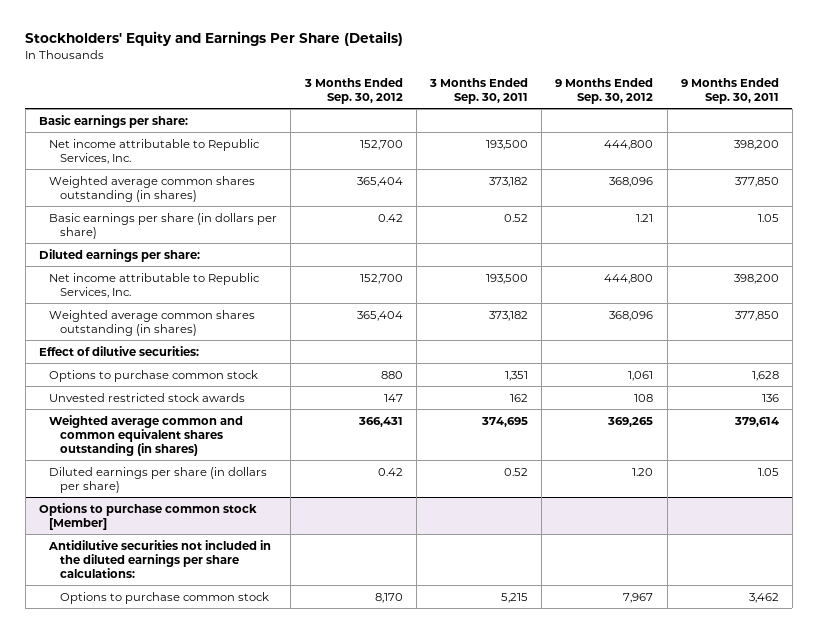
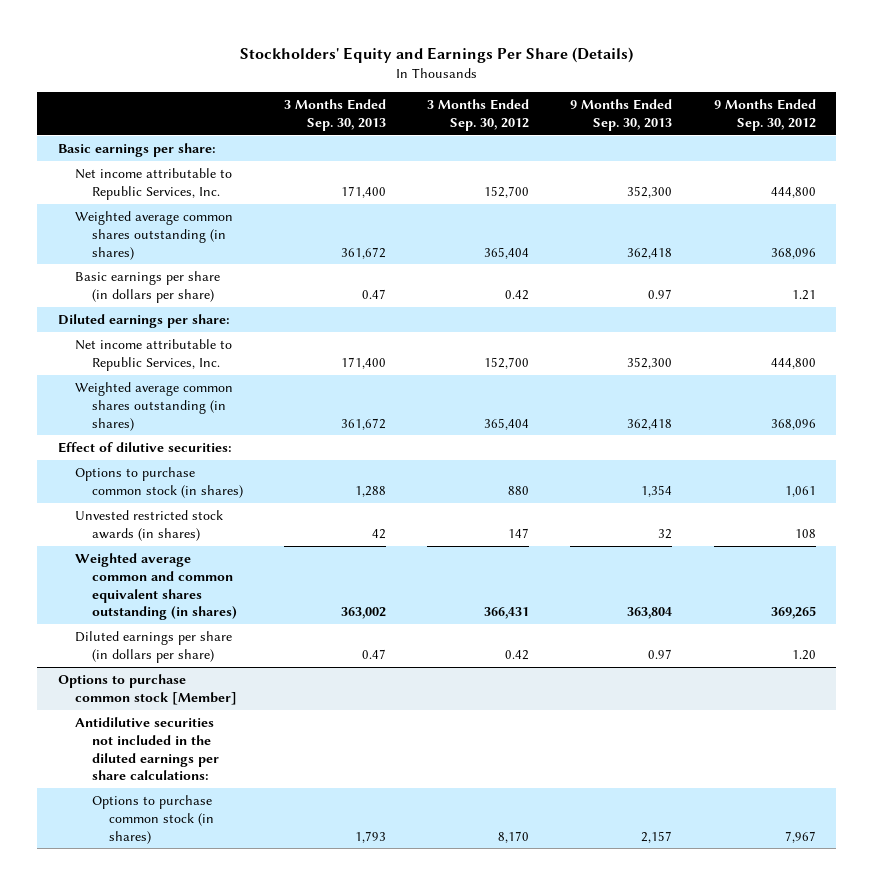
[428,77,528,104] 3 Months Ended Sep. 30, 2011 -> none
[680,77,779,104] 9 Months Ended Sep. 30, 2011 -> none
none -> [284,98,387,131] 3 Months Ended Sep. 30, 2013
none -> [570,98,673,131] 9 Months Ended Sep. 30, 2013
[49,369,259,382] Options to purchase common stock -> [74,467,243,498] Options to purchase common stock (in shares)
[49,392,246,402] Unvested restricted stock awards -> [74,510,223,541] Unvested restricted stock awards (in shares)
[59,591,269,604] Options to purchase common stock -> [91,795,214,844] Options to purchase common stock (in shares)

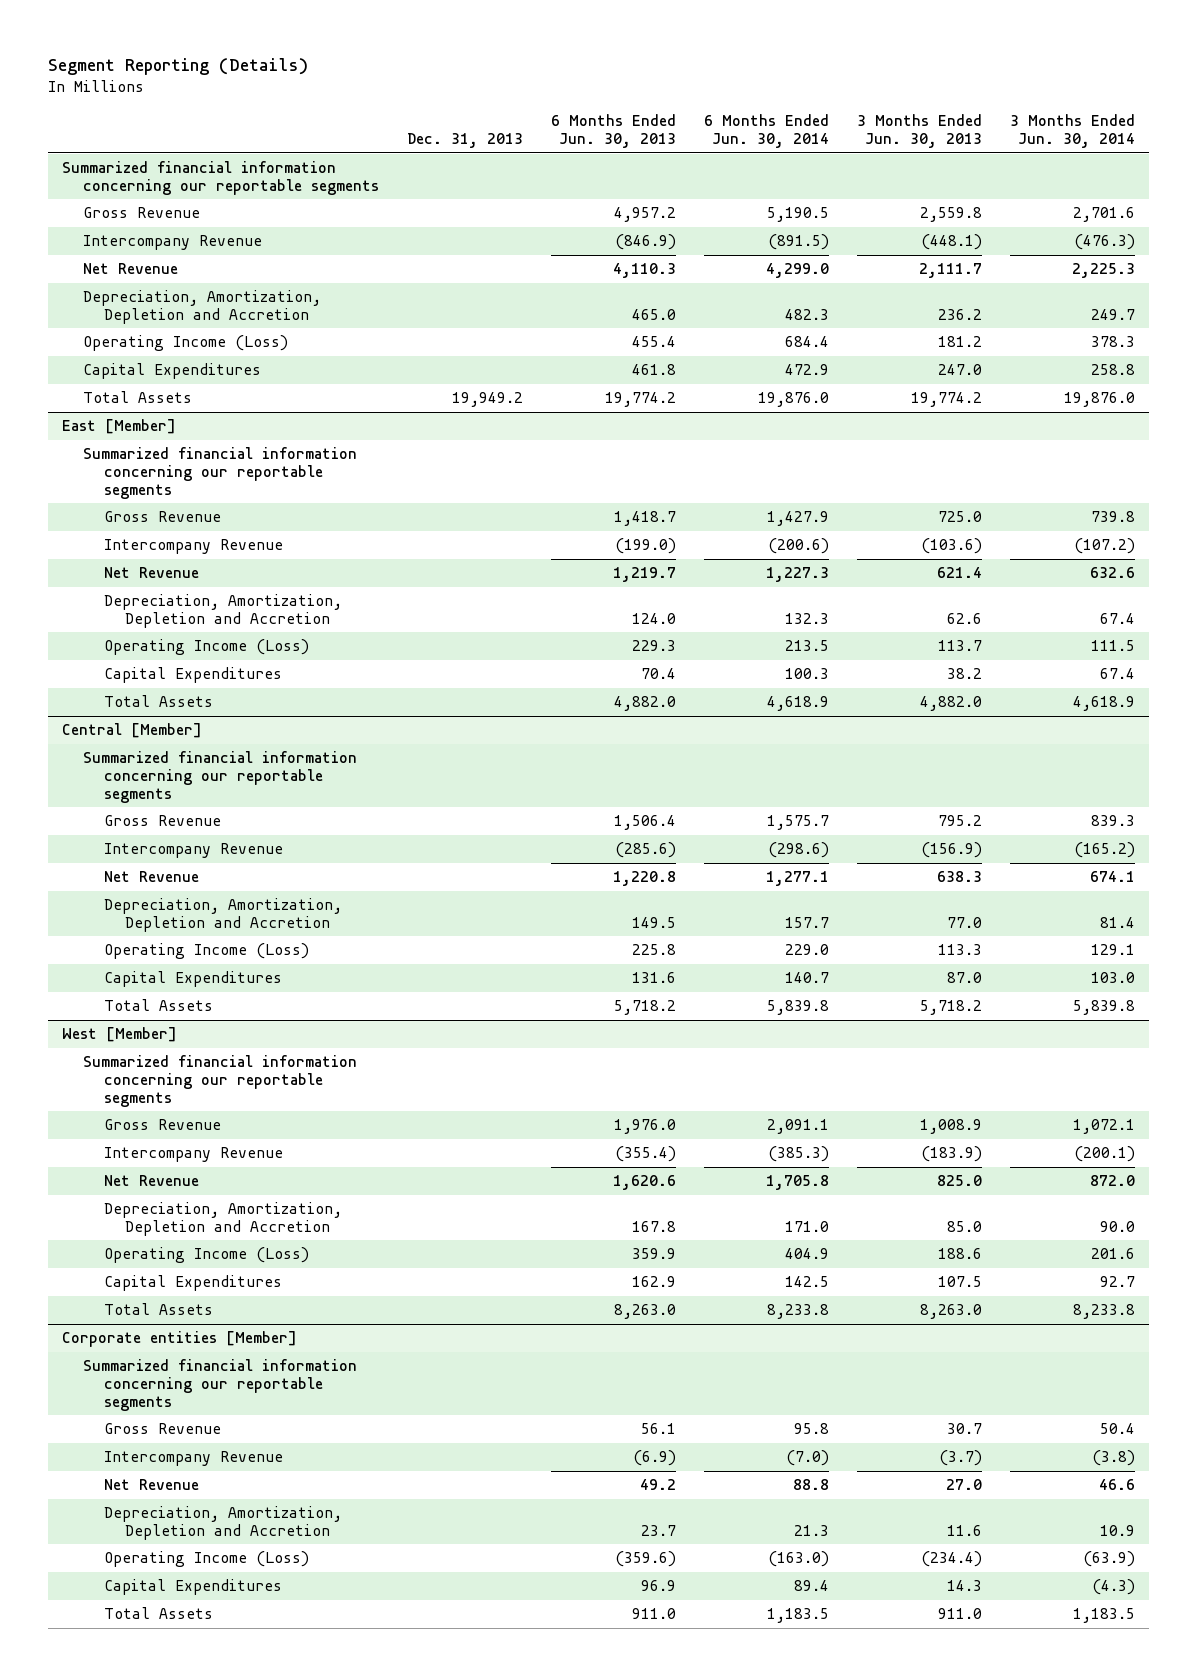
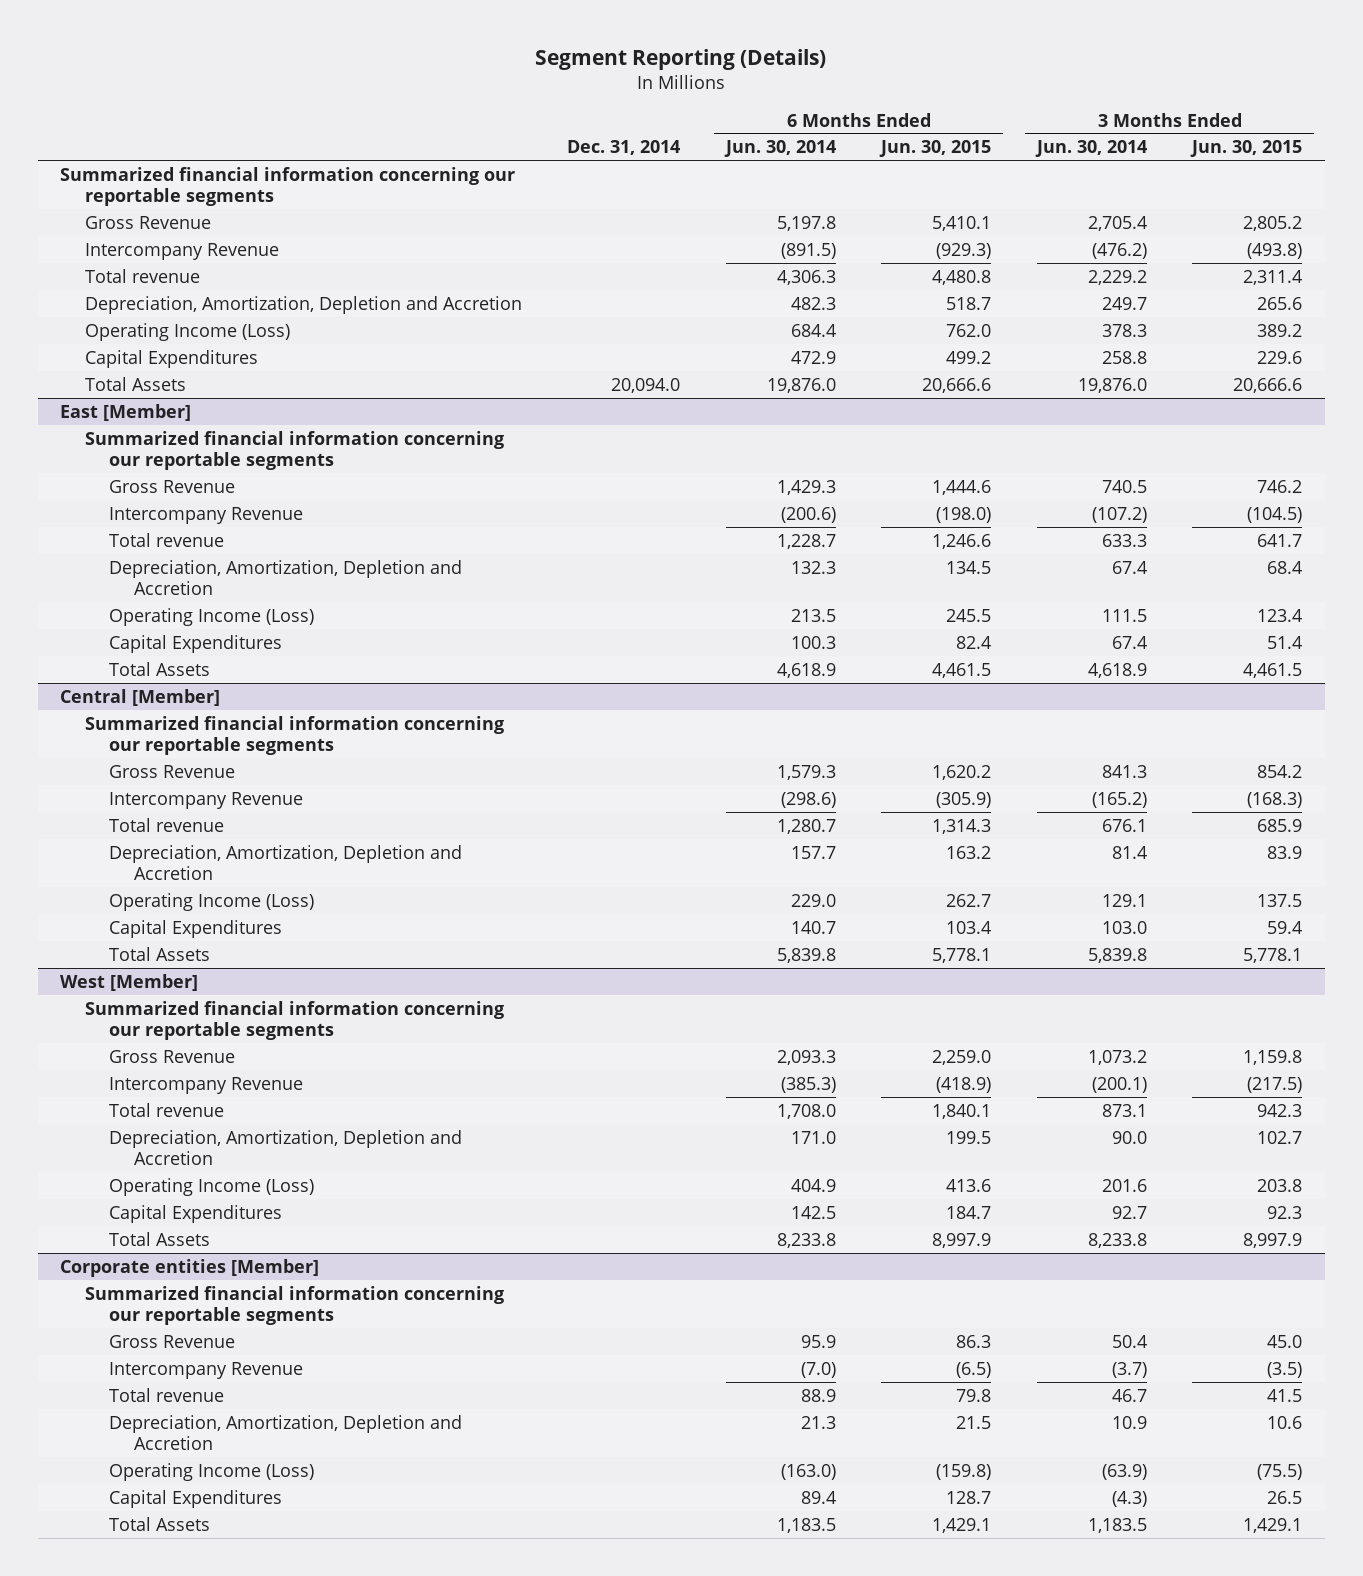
[406,133,523,149] Dec. 31, 2013 -> none
[551,114,677,149] 6 Months Ended Jun. 30, 2013 -> none
[857,114,983,149] 3 Months Ended Jun. 30, 2013 -> none
none -> [567,140,681,156] Dec. 31, 2014
none -> [879,140,992,158] Jun. 30, 2015
none -> [1190,140,1303,158] Jun. 30, 2015
[767,207,830,223] 5,190.5 -> [776,215,836,231] 5,197.8
[1073,207,1136,223] 2,701.6 -> [1087,215,1147,231] 2,705.4
[1074,234,1136,251] (476.3) -> [1091,242,1147,259] (476.2)
[82,263,178,275] Net Revenue -> [84,268,200,283] Total revenue
[766,263,830,279] 4,299.0 -> [776,269,836,285] 4,306.3
[1072,263,1136,279] 2,225.3 -> [1087,269,1147,285] 2,229.2
[767,511,830,527] 1,427.9 -> [776,479,836,495] 1,429.3
[1091,511,1136,523] 739.8 -> [1101,479,1147,493] 740.5
[104,567,200,579] Net Revenue -> [109,532,225,547] Total revenue
[766,567,830,583] 1,227.3 -> [776,533,836,549] 1,228.7
[1090,567,1136,579] 632.6 -> [1101,533,1147,547] 633.3
[767,815,830,831] 1,575.7 -> [776,764,836,780] 1,579.3
[1091,815,1136,827] 839.3 -> [1101,764,1147,778] 841.3
[104,871,200,883] Net Revenue -> [109,817,225,832] Total revenue
[766,871,830,887] 1,277.1 -> [776,818,836,834] 1,280.7
[1090,871,1136,883] 674.1 -> [1101,818,1147,832] 676.1
[767,1119,830,1135] 2,091.1 -> [776,1049,836,1065] 2,093.3
[1073,1119,1136,1135] 1,072.1 -> [1087,1049,1147,1065] 1,073.2
[104,1175,200,1187] Net Revenue -> [109,1102,225,1117] Total revenue
[766,1175,830,1191] 1,705.8 -> [776,1103,836,1119] 1,708.0
[1090,1175,1136,1187] 872.0 -> [1101,1103,1147,1117] 873.1
[794,1423,830,1435] 95.8 -> [800,1334,836,1348] 95.9
[1092,1450,1136,1467] (3.8) -> [1111,1361,1147,1378] (3.7)
[104,1479,200,1491] Net Revenue -> [109,1387,225,1402] Total revenue
[793,1479,830,1491] 88.8 -> [800,1388,836,1402] 88.9
[1099,1479,1136,1491] 46.6 -> [1111,1388,1147,1402] 46.7

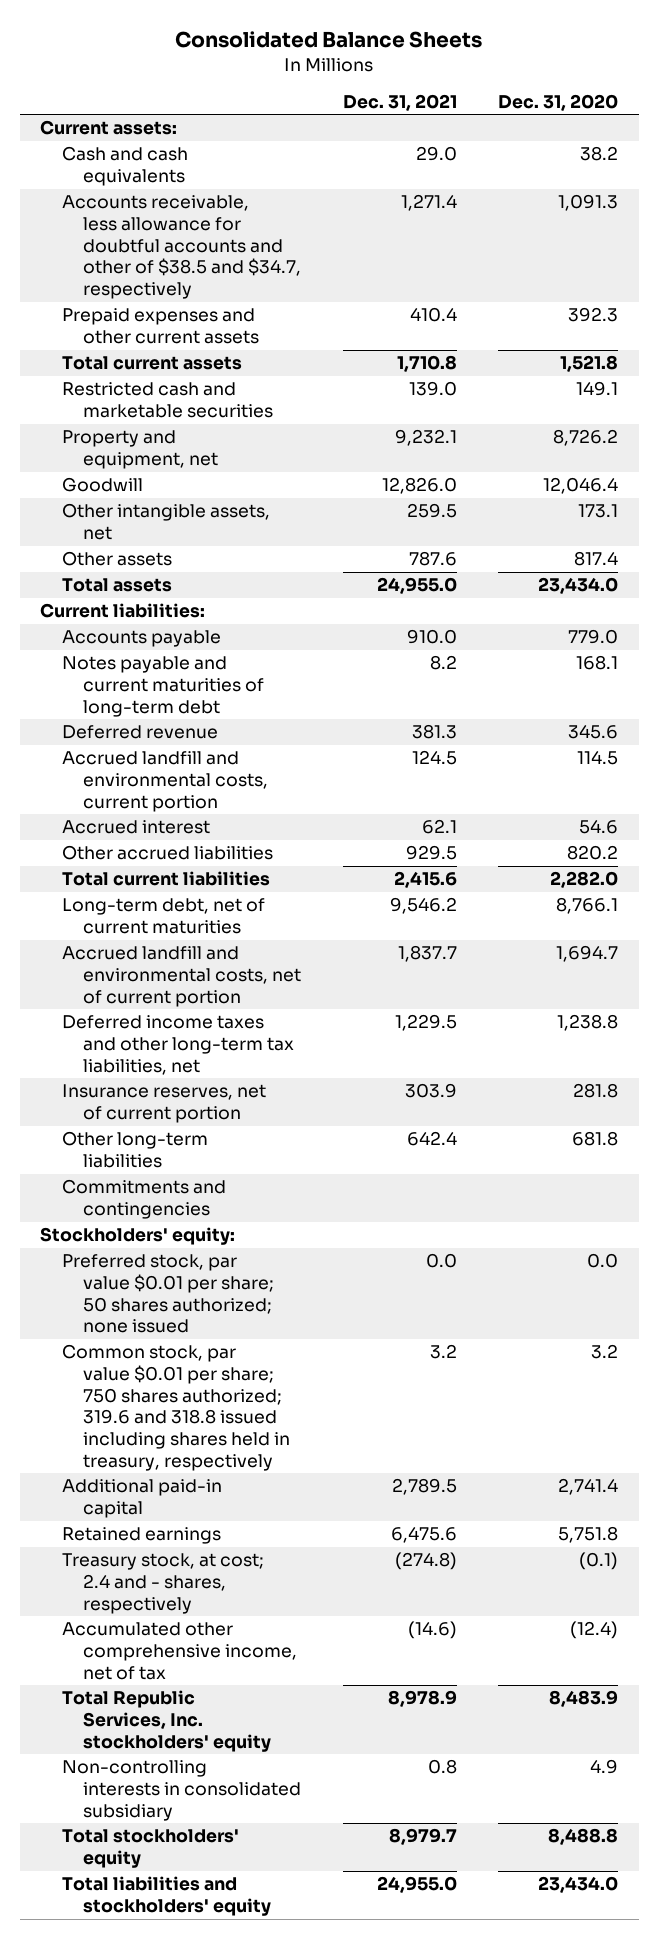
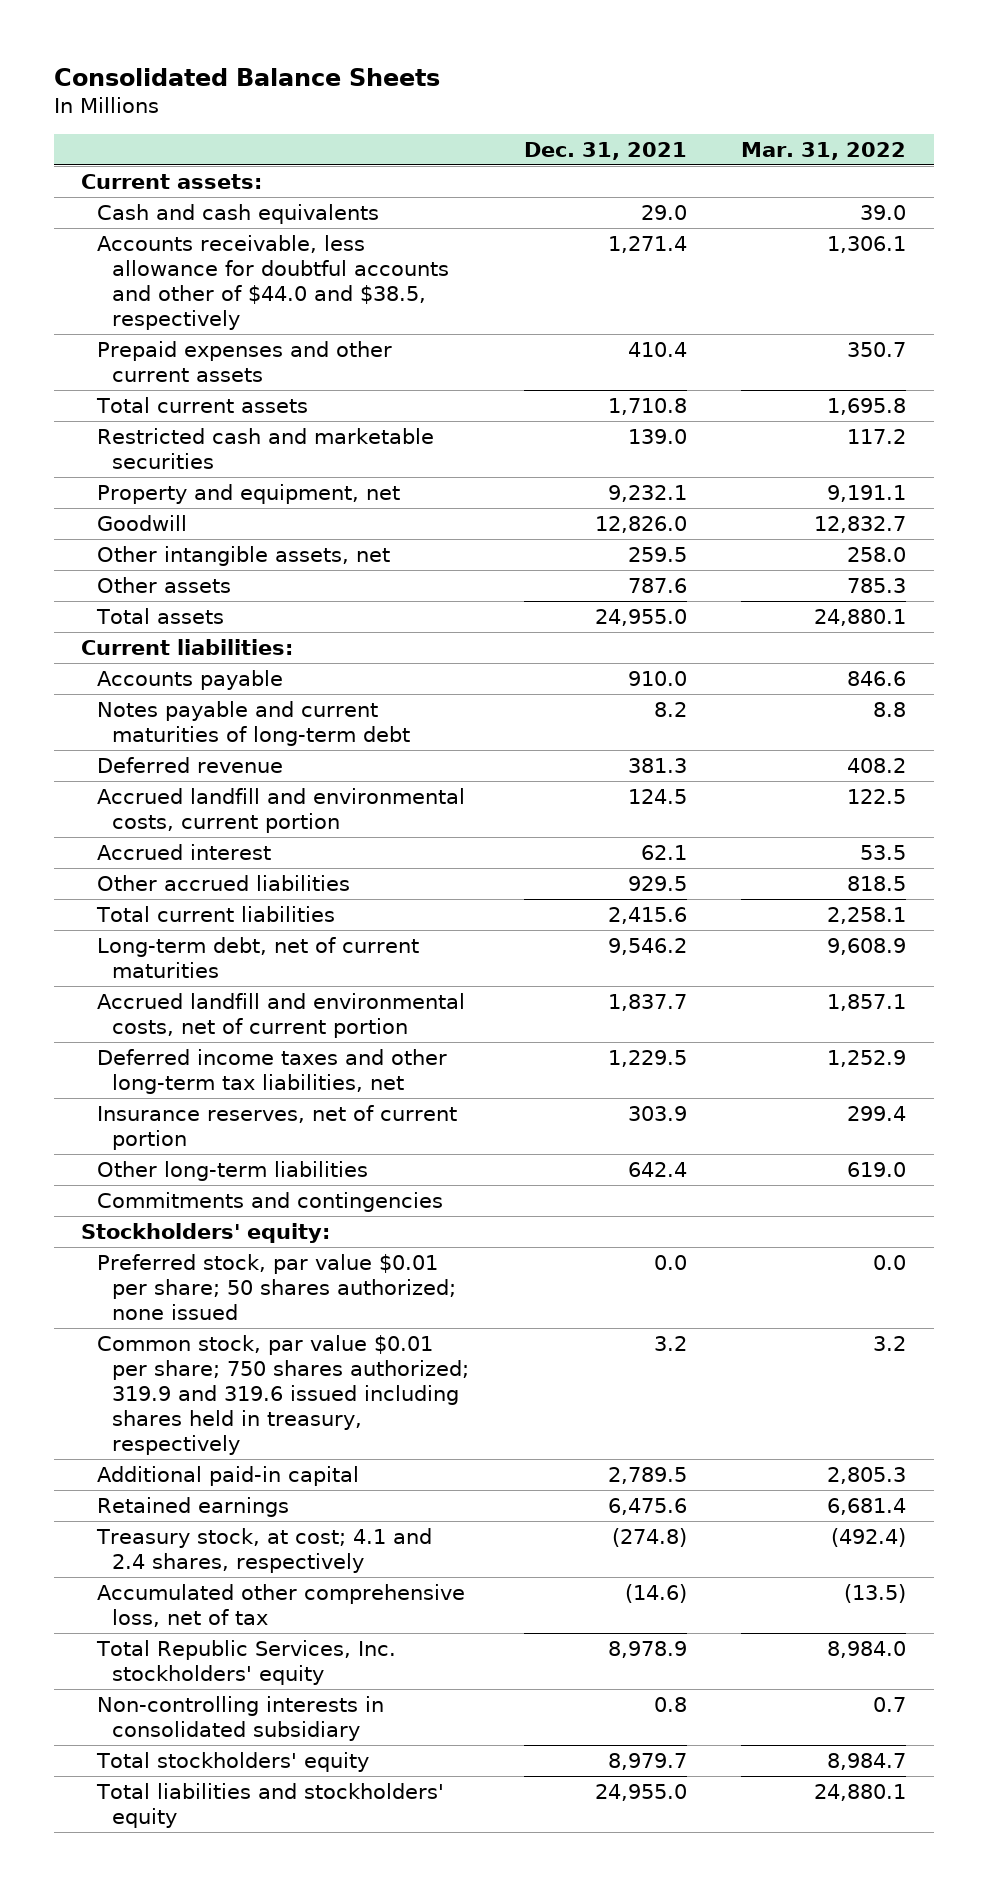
[498,93,619,111] Dec. 31, 2020 -> none
none -> [741,141,907,160] Mar. 31, 2022
[61,195,301,300] Accounts receivable, less allowance for doubtful accounts and other of $38.5 and $34.7, respectively -> [96,234,450,331] Accounts receivable, less allowance for doubtful accounts and other of $44.0 and $38.5, respectively
[61,1344,290,1471] Common stock, par value $0.01 per share; 750 shares authorized; 319.6 and 318.8 issued including shares held in treasury, respectively -> [96,1334,470,1456] Common stock, par value $0.01 per share; 750 shares authorized; 319.9 and 319.6 issued including shares held in treasury, respectively
[61,1553,264,1614] Treasury stock, at cost; 2.4 and - shares, respectively -> [95,1527,432,1573] Treasury stock, at cost; 4.1 and 2.4 shares, respectively
[61,1622,297,1680] Accumulated other comprehensive income, net of tax -> [96,1583,465,1627] Accumulated other comprehensive loss, net of tax

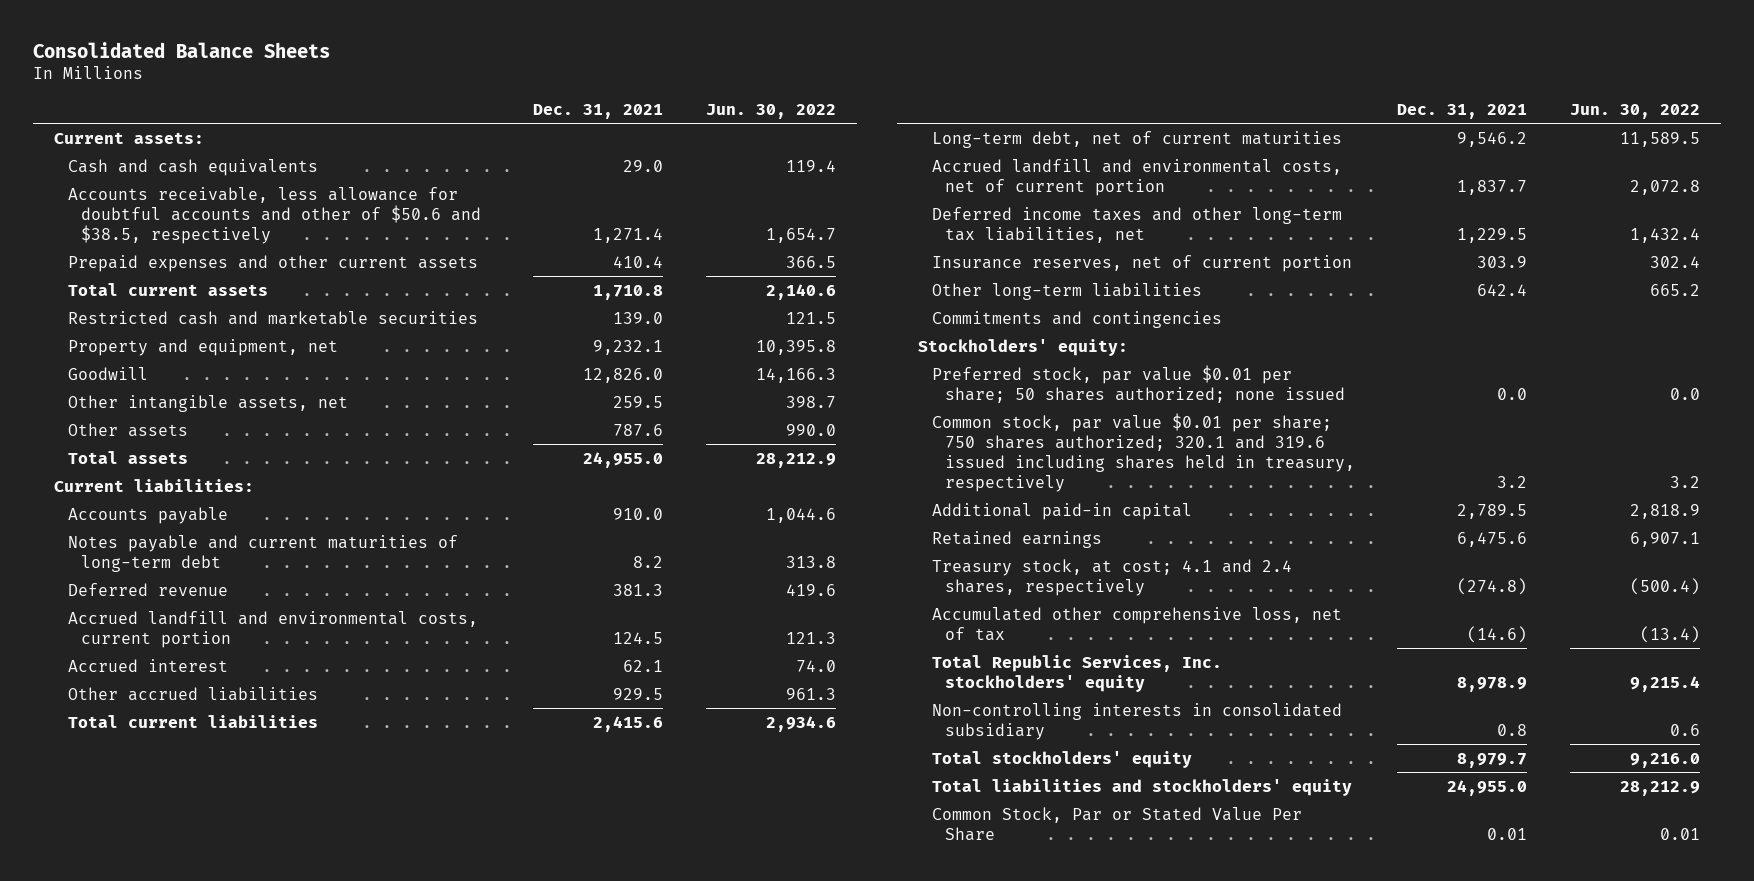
[741,141,907,160] Mar. 31, 2022 -> none
none -> [705,103,836,119] Jun. 30, 2022
[96,234,450,331] Accounts receivable, less allowance for doubtful accounts and other of $44.0 and $38.5, respectively -> [67,186,481,244] Accounts receivable, less allowance for doubtful accounts and other of $50.6 and $38.5, respectively
[96,1334,470,1456] Common stock, par value $0.01 per share; 750 shares authorized; 319.9 and 319.6 issued including shares held in treasury, respectively -> [931,412,1355,492] Common stock, par value $0.01 per share; 750 shares authorized; 320.1 and 319.6 issued including shares held in treasury, respectively
none -> [931,806,1302,841] Common Stock, Par or Stated Value Per Share

